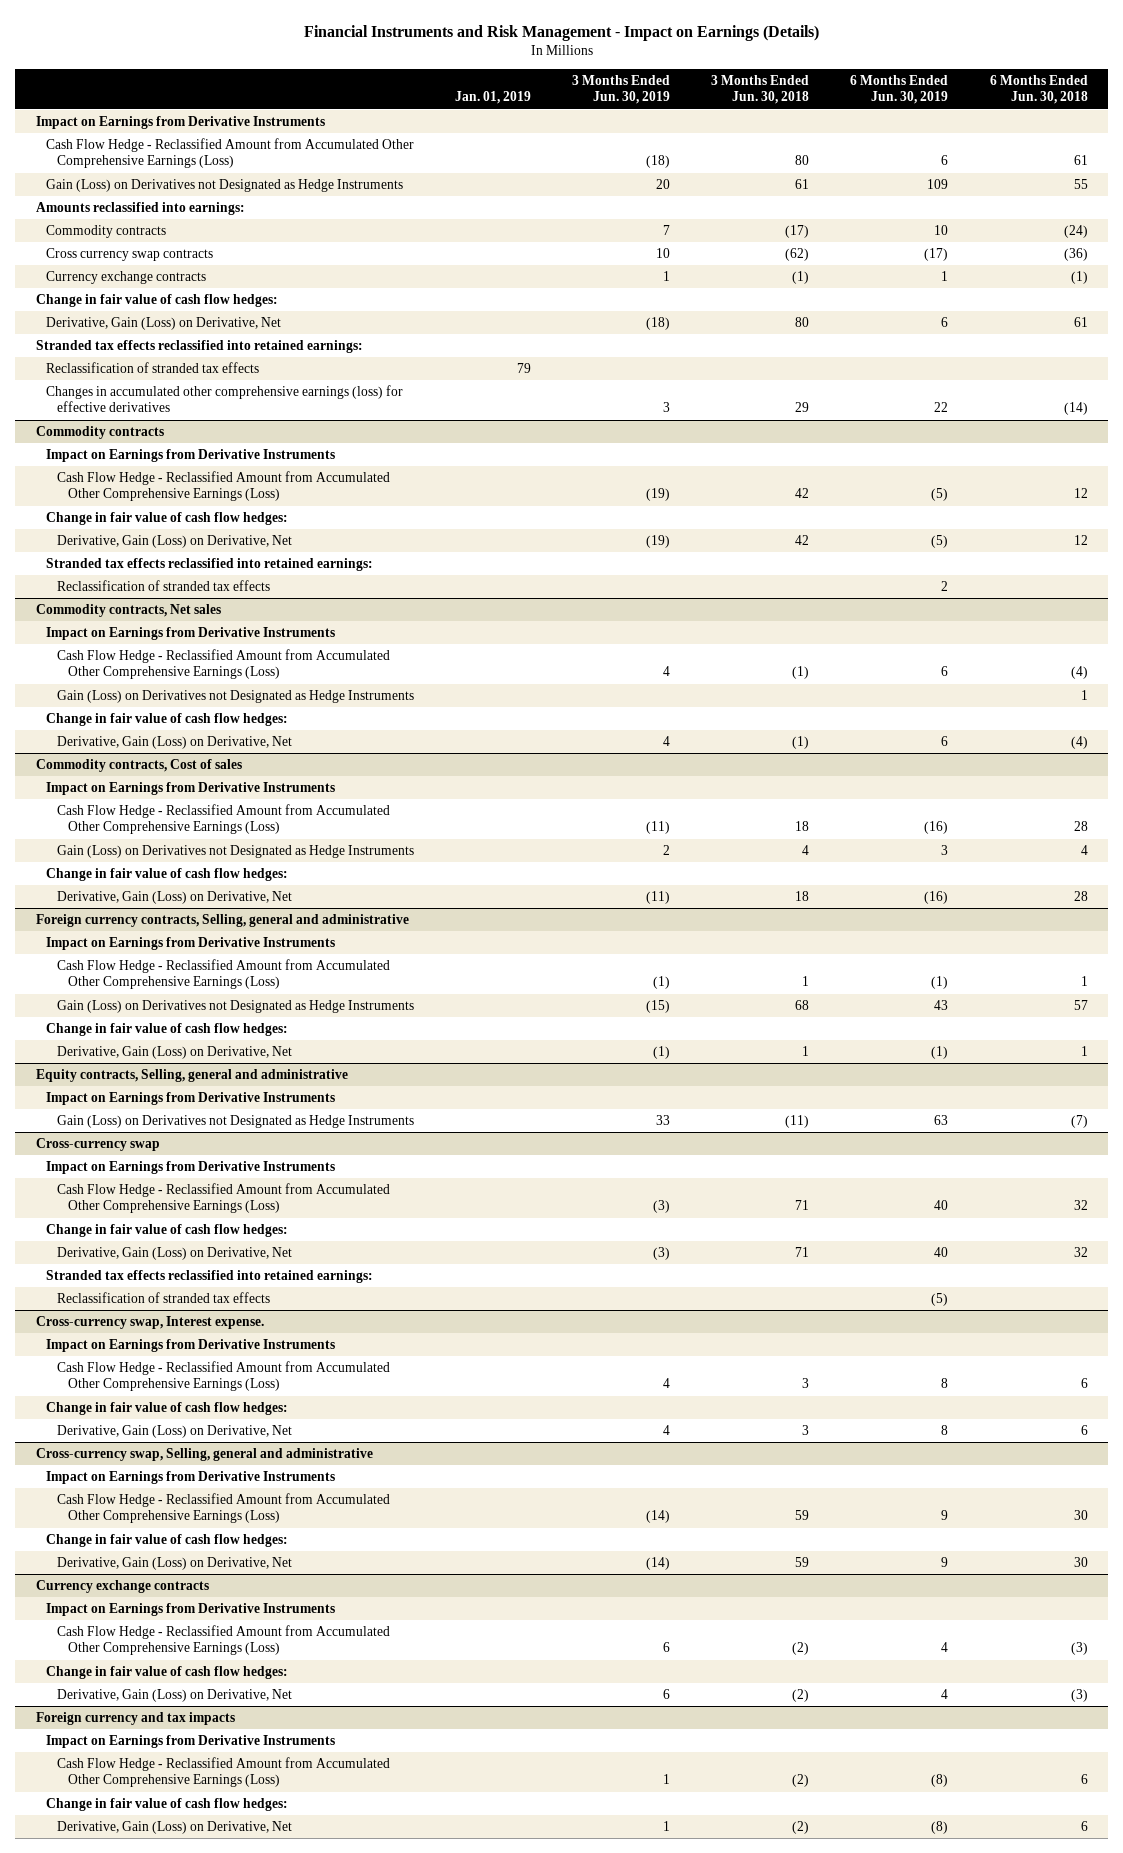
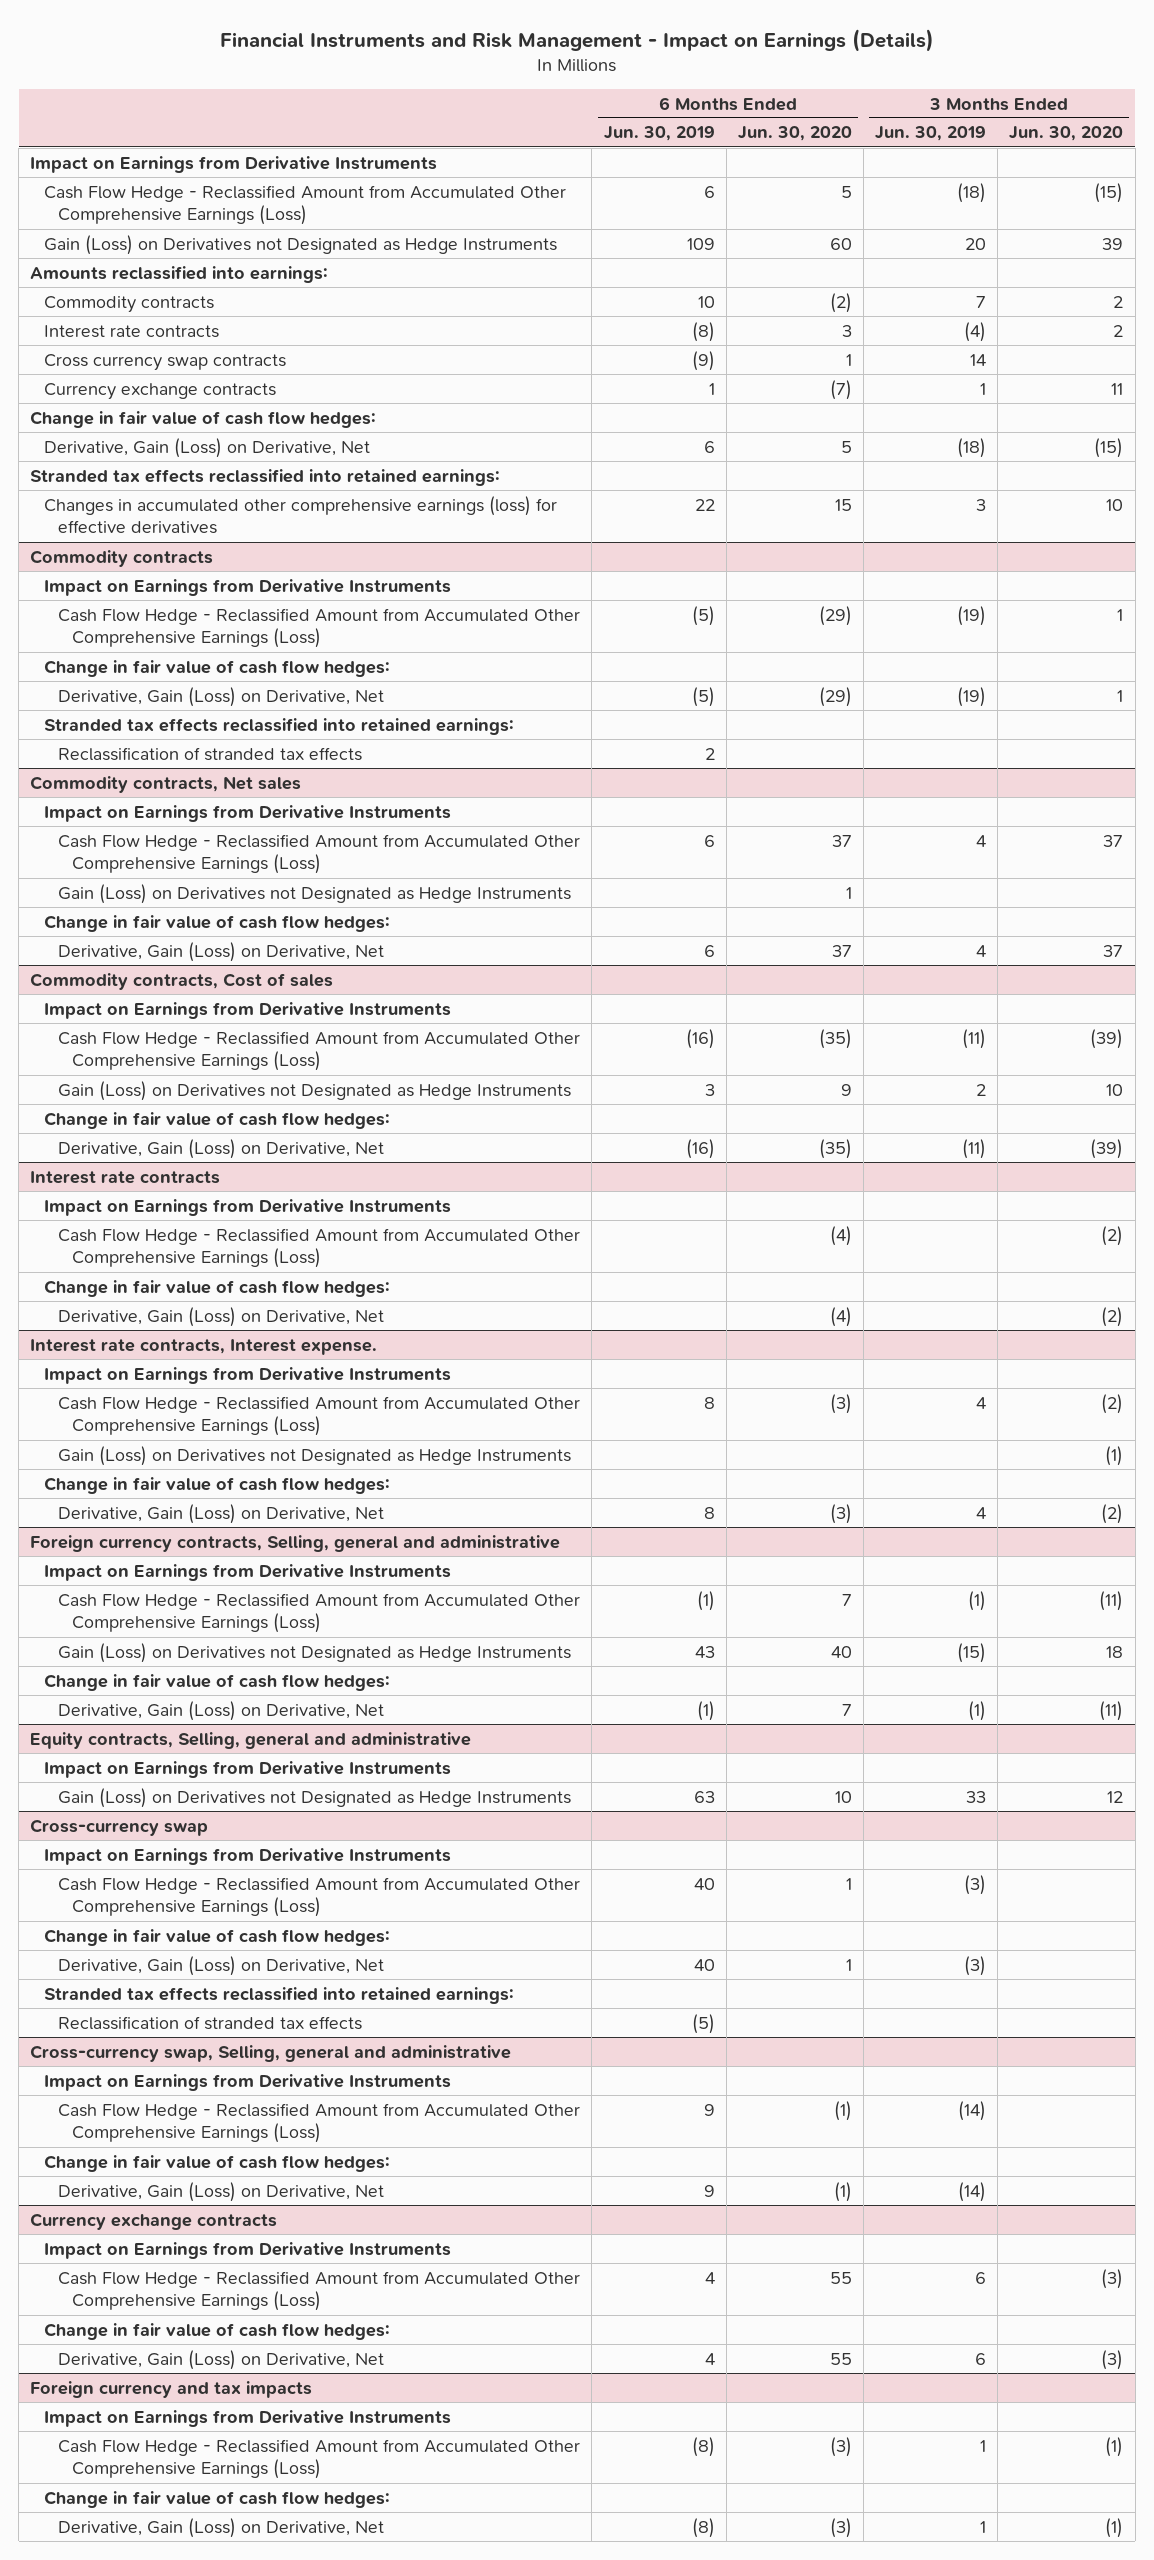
[455,91,532,105] Jan. 01, 2019 -> none
[711,75,810,105] 3 Months Ended Jun. 30, 2018 -> none
[989,75,1088,105] 6 Months Ended Jun. 30, 2018 -> none
none -> [737,126,852,142] Jun. 30, 2020
none -> [1009,126,1124,142] Jun. 30, 2020
none -> [44,324,220,338] Interest rate contracts
[656,248,671,259] 10 -> [970,353,987,366] 14
[924,248,949,262] (17) -> [691,350,715,371] (9)
[46,362,260,374] Reclassification of stranded tax effects -> none
none -> [30,1170,221,1184] Interest rate contracts
none -> [44,1198,452,1216] Impact on Earnings from Derivative Instruments
none -> [58,1227,581,1269] Cash Flow Hedge - Reclassified Amount from Accumulated Other Comprehensive Earnings (Loss)
none -> [44,1279,391,1297] Change in fair value of cash flow hedges:
none -> [58,1306,385,1327] Derivative, Gain (Loss) on Derivative, Net
none -> [30,1338,378,1355] Interest rate contracts, Interest expense.
none -> [44,1366,452,1384] Impact on Earnings from Derivative Instruments
none -> [58,1395,581,1437] Cash Flow Hedge - Reclassified Amount from Accumulated Other Comprehensive Earnings (Loss)
none -> [58,1445,572,1466] Gain (Loss) on Derivatives not Designated as Hedge Instruments
none -> [44,1476,391,1494] Change in fair value of cash flow hedges:
none -> [58,1503,385,1524] Derivative, Gain (Loss) on Derivative, Net
[35,1316,264,1330] Cross-currency swap, Interest expense. -> none
[46,1339,336,1353] Impact on Earnings from Derivative Instruments -> none
[56,1361,390,1392] Cash Flow Hedge - Reclassified Amount from Accumulated Other Comprehensive Earnings (Loss) -> none
[46,1402,289,1416] Change in fair value of cash flow hedges: -> none
[56,1425,292,1439] Derivative, Gain (Loss) on Derivative, Net -> none

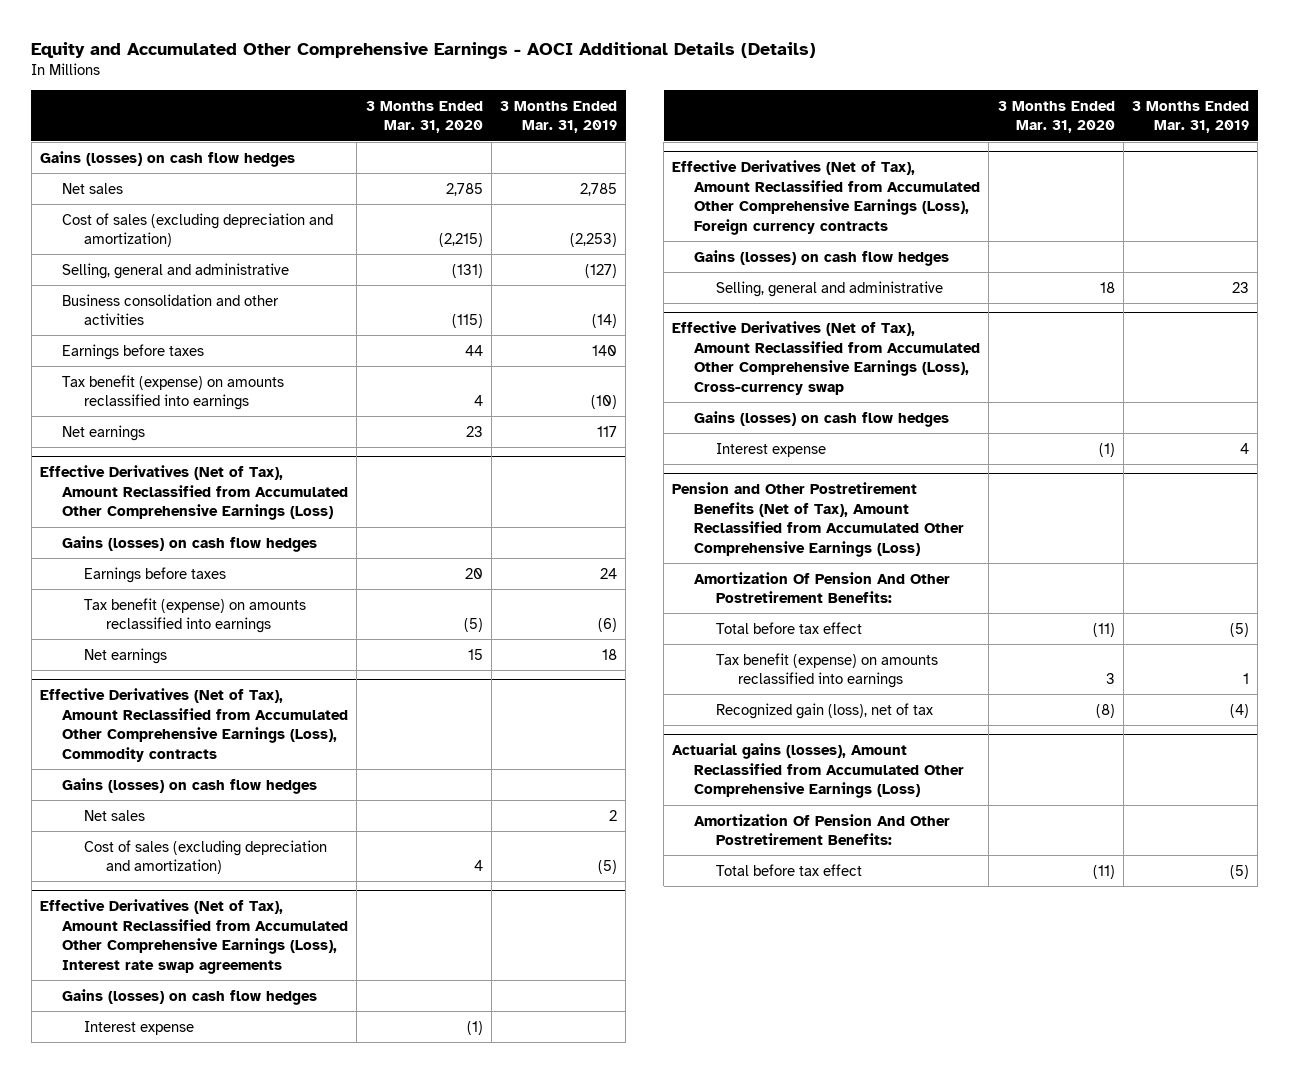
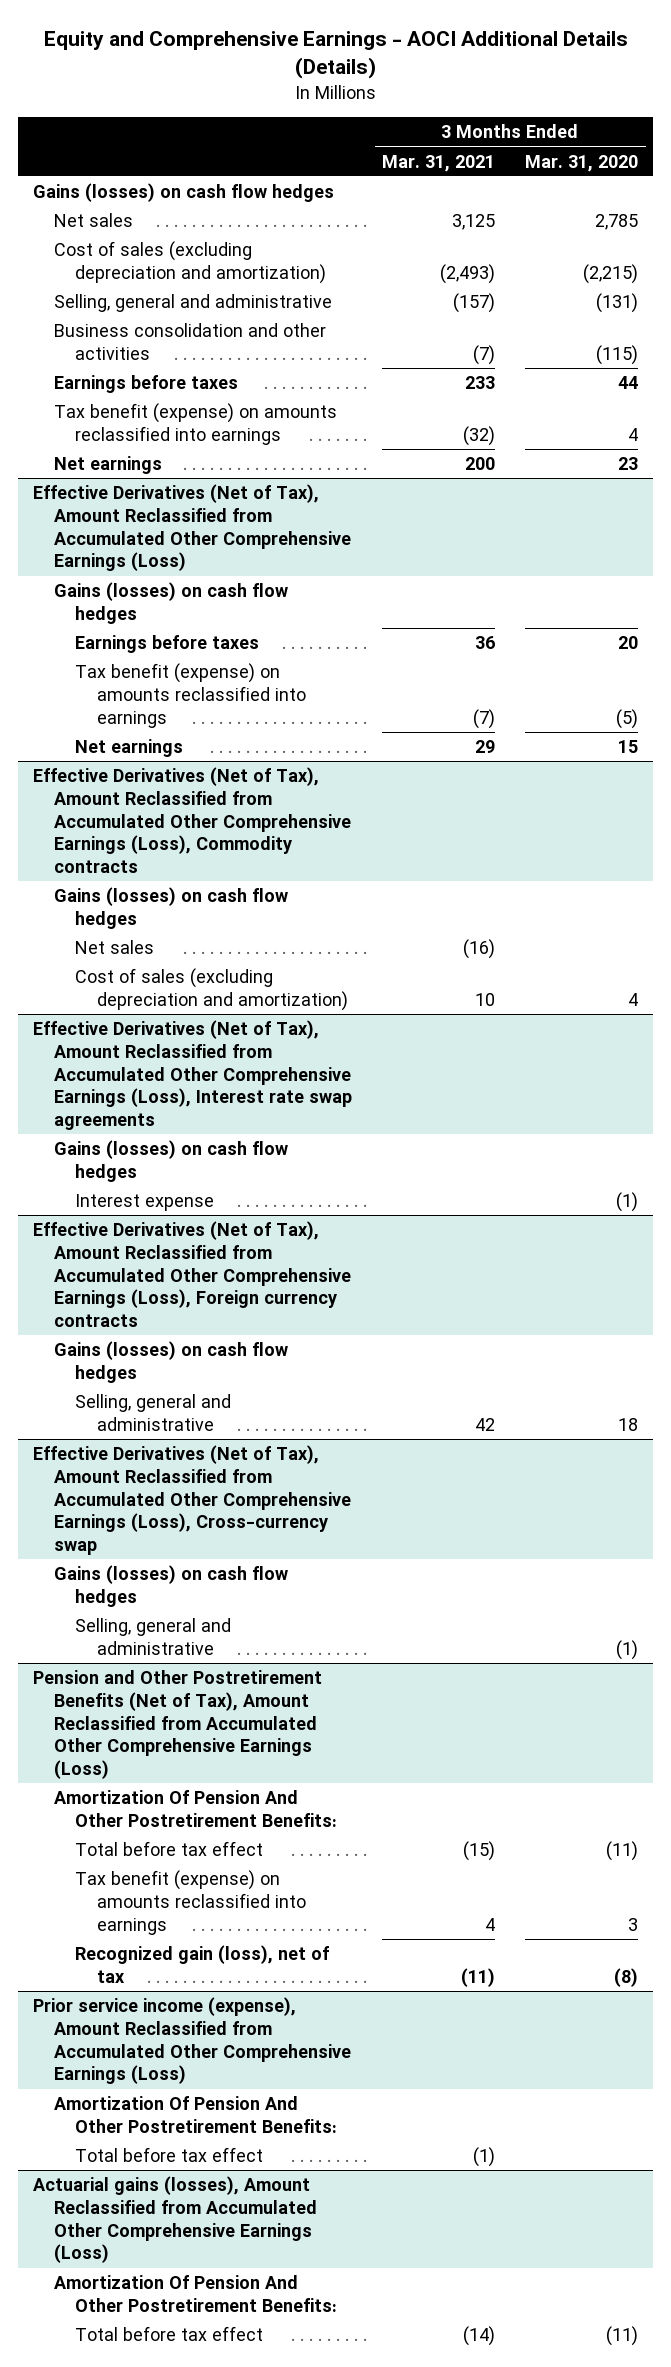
[31,41,817,59] Equity and Accumulated Other Comprehensive Earnings - AOCI Additional Details (Details) -> [43,31,628,80] Equity and Comprehensive Earnings - AOCI Additional Details (Details)
[500,101,618,134] 3 Months Ended Mar. 31, 2019 -> none
none -> [382,154,496,172] Mar. 31, 2021
[715,442,826,457] Interest expense -> none
none -> [75,1618,232,1655] Selling, general and administrative
none -> [32,1997,352,2085] Prior service income (expense), Amount Reclassified from Accumulated Other Comprehensive Earnings (Loss)
none -> [54,2096,338,2133] Amortization Of Pension And Other Postretirement Benefits:
none -> [75,2147,264,2163] Total before tax effect

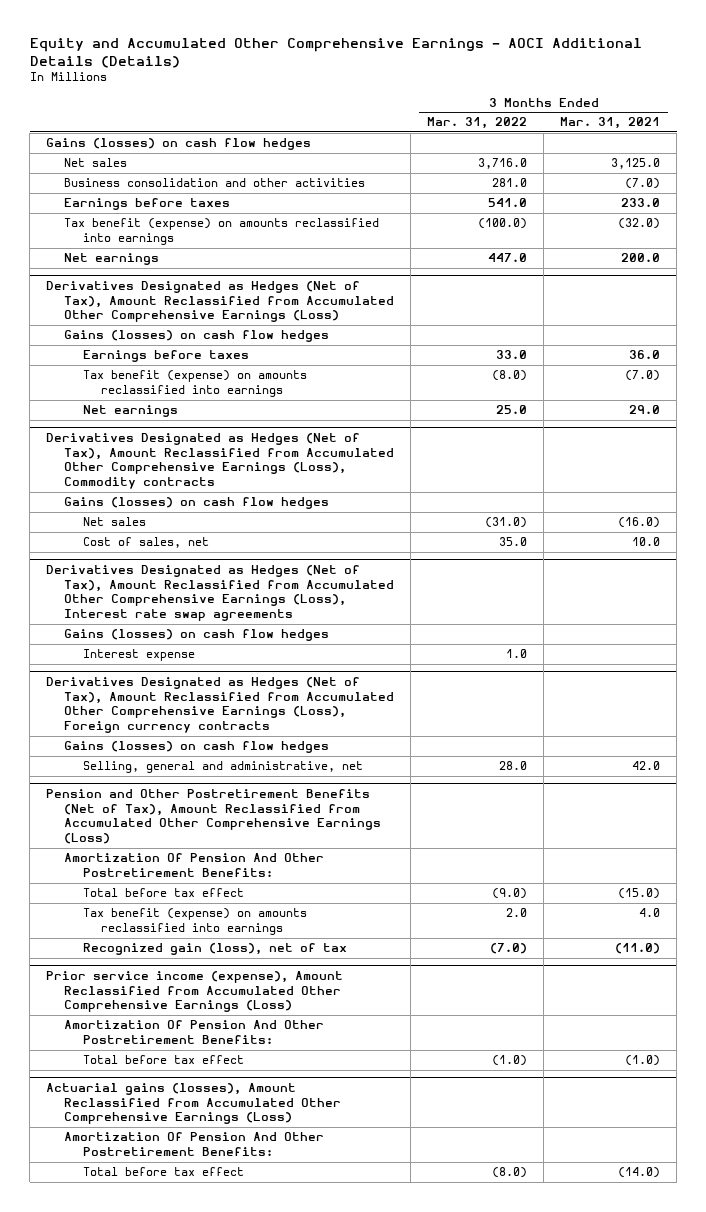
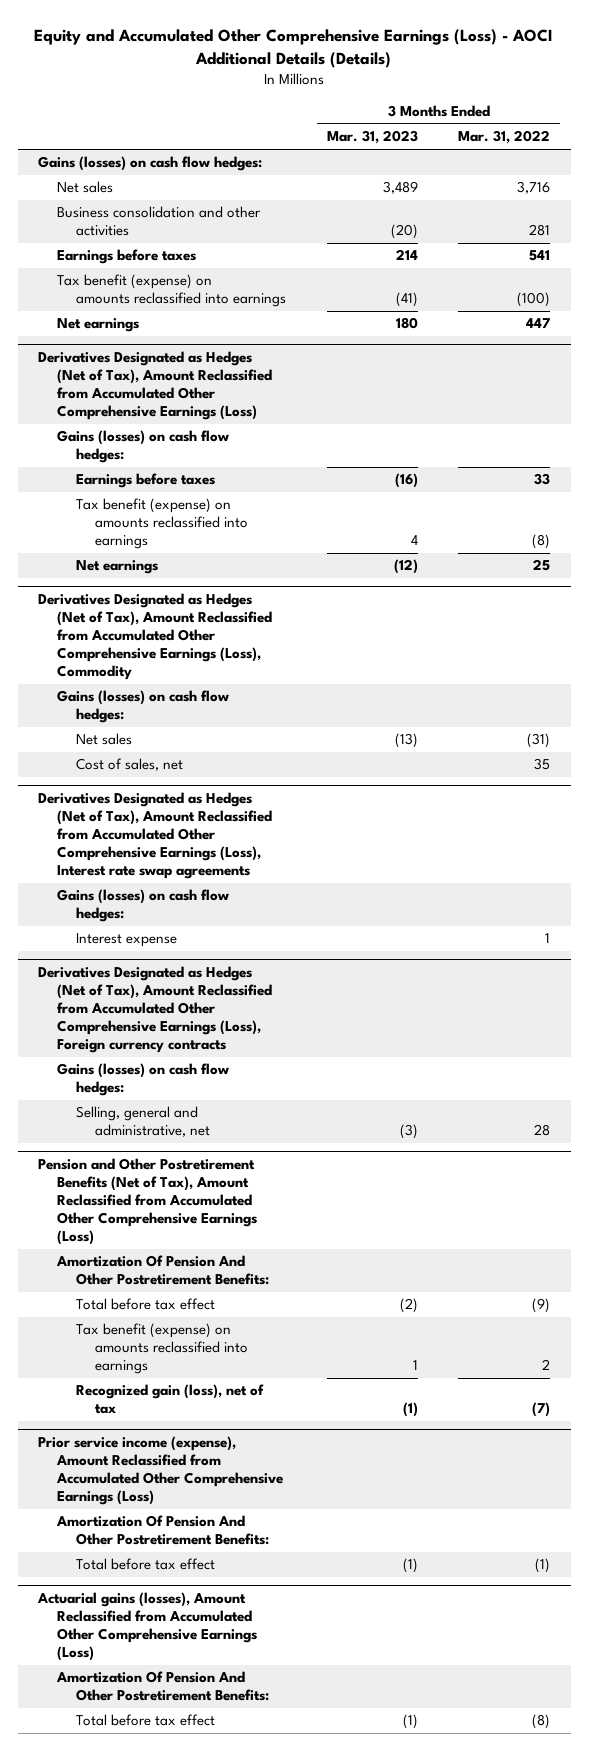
[29,37,642,68] Equity and Accumulated Other Comprehensive Earnings - AOCI Additional Details (Details) -> [34,29,554,69] Equity and Accumulated Other Comprehensive Earnings (Loss) - AOCI Additional Details (Details)
[560,117,661,130] Mar. 31, 2021 -> none
none -> [326,130,418,145] Mar. 31, 2023
[46,138,312,151] Gains (losses) on cash flow hedges -> [38,156,263,172] Gains (losses) on cash flow hedges:
[478,158,528,170] 3,716.0 -> [517,181,551,195] 3,716
[492,178,528,188] 281.0 -> [529,224,551,237] 281
[488,198,528,208] 541.0 -> [529,250,551,262] 541
[478,218,528,230] (100.0) -> [517,292,551,308] (100)
[488,253,528,263] 447.0 -> [526,318,551,329] 447
[64,330,330,343] Gains (losses) on cash flow hedges -> [57,430,230,464] Gains (losses) on cash flow hedges:
[496,350,528,360] 33.0 -> [534,473,551,486] 33
[492,370,528,382] (8.0) -> [532,534,551,550] (8)
[496,405,528,415] 25.0 -> [533,559,551,572] 25
[46,432,395,490] Derivatives Designated as Hedges (Net of Tax), Amount Reclassified from Accumulated Other Comprehensive Earnings (Loss), Commodity contracts -> [38,593,273,681] Derivatives Designated as Hedges (Net of Tax), Amount Reclassified from Accumulated Other Comprehensive Earnings (Loss), Commodity
[64,497,330,510] Gains (losses) on cash flow hedges -> [57,690,230,724] Gains (losses) on cash flow hedges:
[485,517,528,529] (31.0) -> [527,733,551,749] (31)
[499,537,528,547] 35.0 -> [534,758,551,771] 35
[64,629,330,642] Gains (losses) on cash flow hedges -> [57,889,230,923] Gains (losses) on cash flow hedges:
[506,649,528,659] 1.0 -> [545,933,551,944] 1
[64,741,330,754] Gains (losses) on cash flow hedges -> [57,1063,230,1097] Gains (losses) on cash flow hedges:
[499,761,528,771] 28.0 -> [534,1124,551,1137] 28
[492,888,528,900] (9.0) -> [532,1298,551,1314] (9)
[506,908,528,918] 2.0 -> [542,1359,551,1371] 2
[490,943,528,955] (7.0) -> [532,1402,551,1418] (7)
[492,1055,528,1067] (1.0) -> [535,1558,551,1574] (1)
[492,1167,528,1179] (8.0) -> [532,1714,551,1730] (8)

